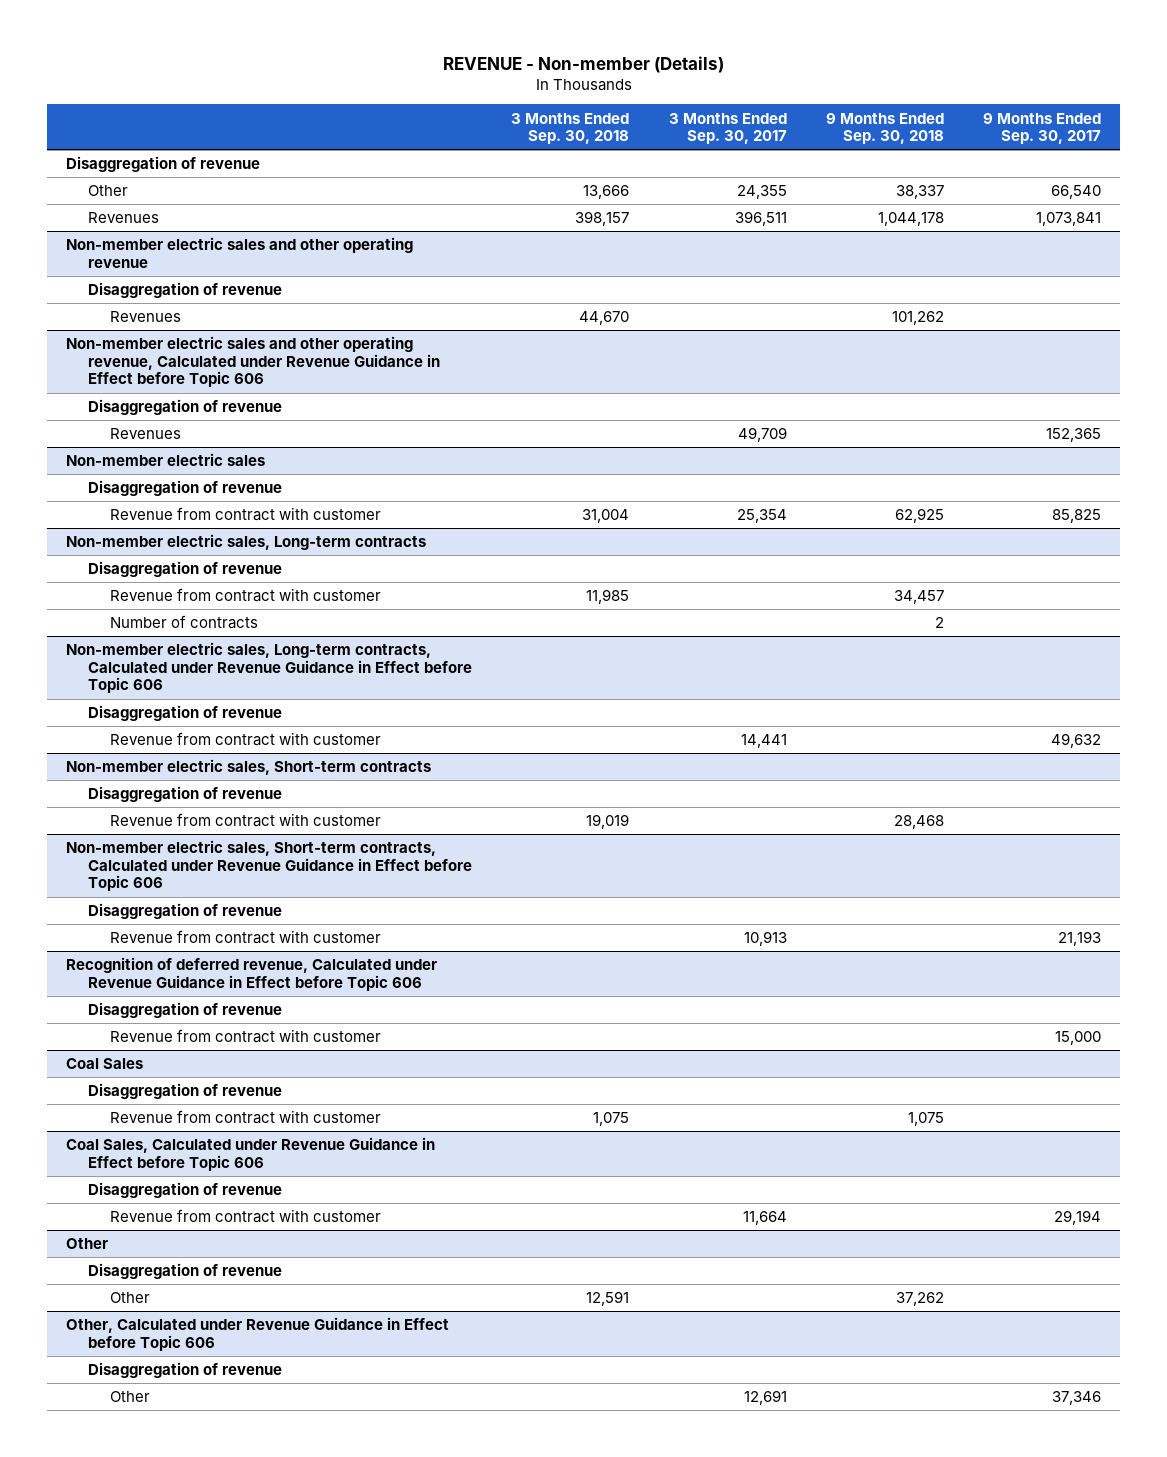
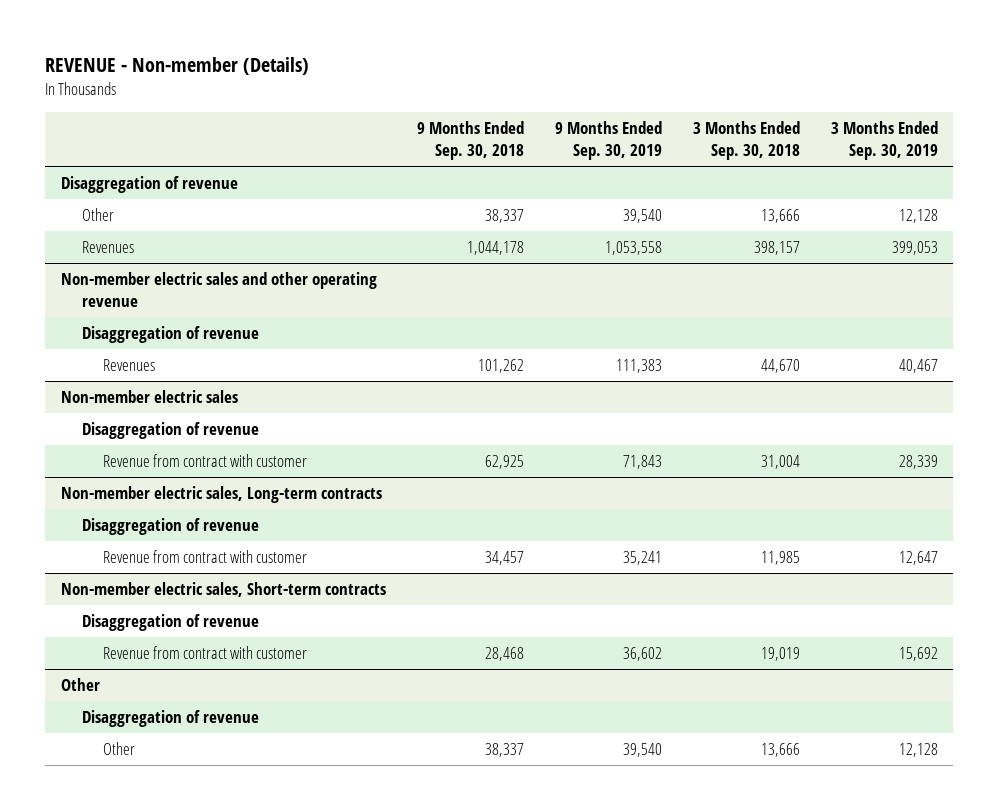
[668,112,787,145] 3 Months Ended Sep. 30, 2017 -> none
[982,112,1101,145] 9 Months Ended Sep. 30, 2017 -> none
none -> [554,121,662,161] 9 Months Ended Sep. 30, 2019
none -> [830,121,938,161] 3 Months Ended Sep. 30, 2019
[66,336,441,388] Non-member electric sales and other operating revenue, Calculated under Revenue Guidance in Effect before Topic 606 -> none
[88,399,283,416] Disaggregation of revenue -> none
[110,428,182,440] Revenues -> none
[110,615,259,630] Number of contracts -> none
[66,642,473,694] Non-member electric sales, Long-term contracts, Calculated under Revenue Guidance in Effect before Topic 606 -> none
[88,705,283,722] Disaggregation of revenue -> none
[110,732,382,747] Revenue from contract with customer -> none
[66,840,473,892] Non-member electric sales, Short-term contracts, Calculated under Revenue Guidance in Effect before Topic 606 -> none
[88,903,283,920] Disaggregation of revenue -> none
[110,930,382,945] Revenue from contract with customer -> none
[66,957,438,991] Recognition of deferred revenue, Calculated under Revenue Guidance in Effect before Topic 606 -> none
[88,1002,283,1019] Disaggregation of revenue -> none
[110,1029,382,1044] Revenue from contract with customer -> none
[66,1058,144,1070] Coal Sales -> none
[88,1083,283,1100] Disaggregation of revenue -> none
[110,1110,382,1125] Revenue from contract with customer -> none
[66,1137,436,1171] Coal Sales, Calculated under Revenue Guidance in Effect before Topic 606 -> none
[88,1182,283,1199] Disaggregation of revenue -> none
[110,1209,382,1224] Revenue from contract with customer -> none
[66,1317,450,1351] Other, Calculated under Revenue Guidance in Effect before Topic 606 -> none
[88,1362,283,1379] Disaggregation of revenue -> none
[110,1391,151,1403] Other -> none
[586,1291,630,1307] 12,591 -> [760,743,800,758] 13,666
[895,1292,944,1307] 37,262 -> [484,743,524,758] 38,337

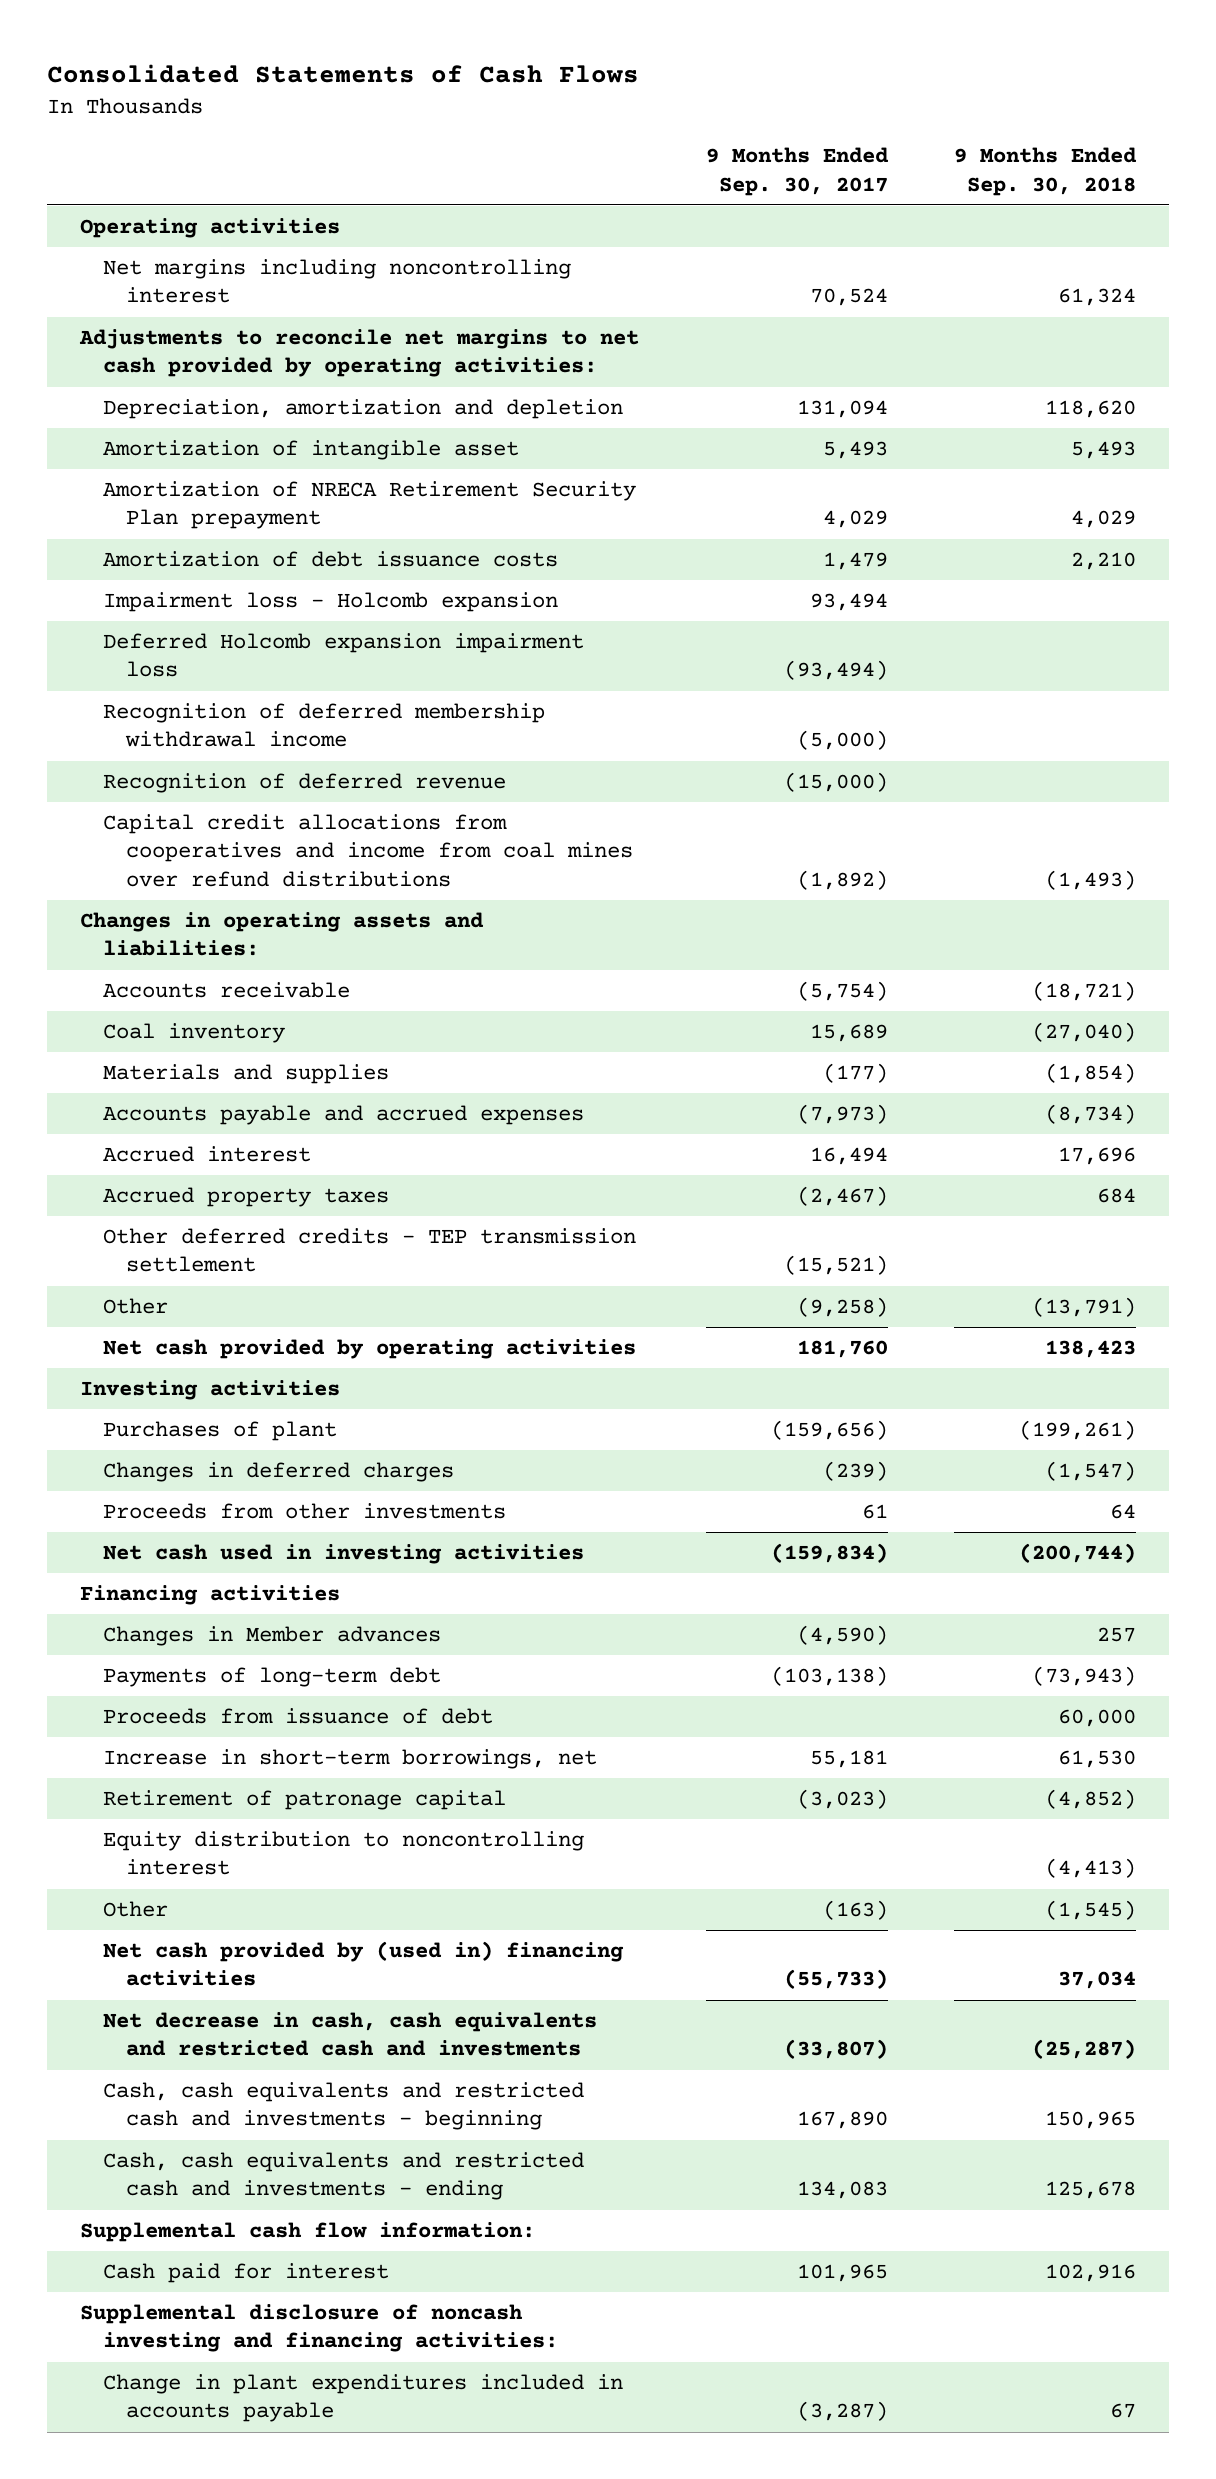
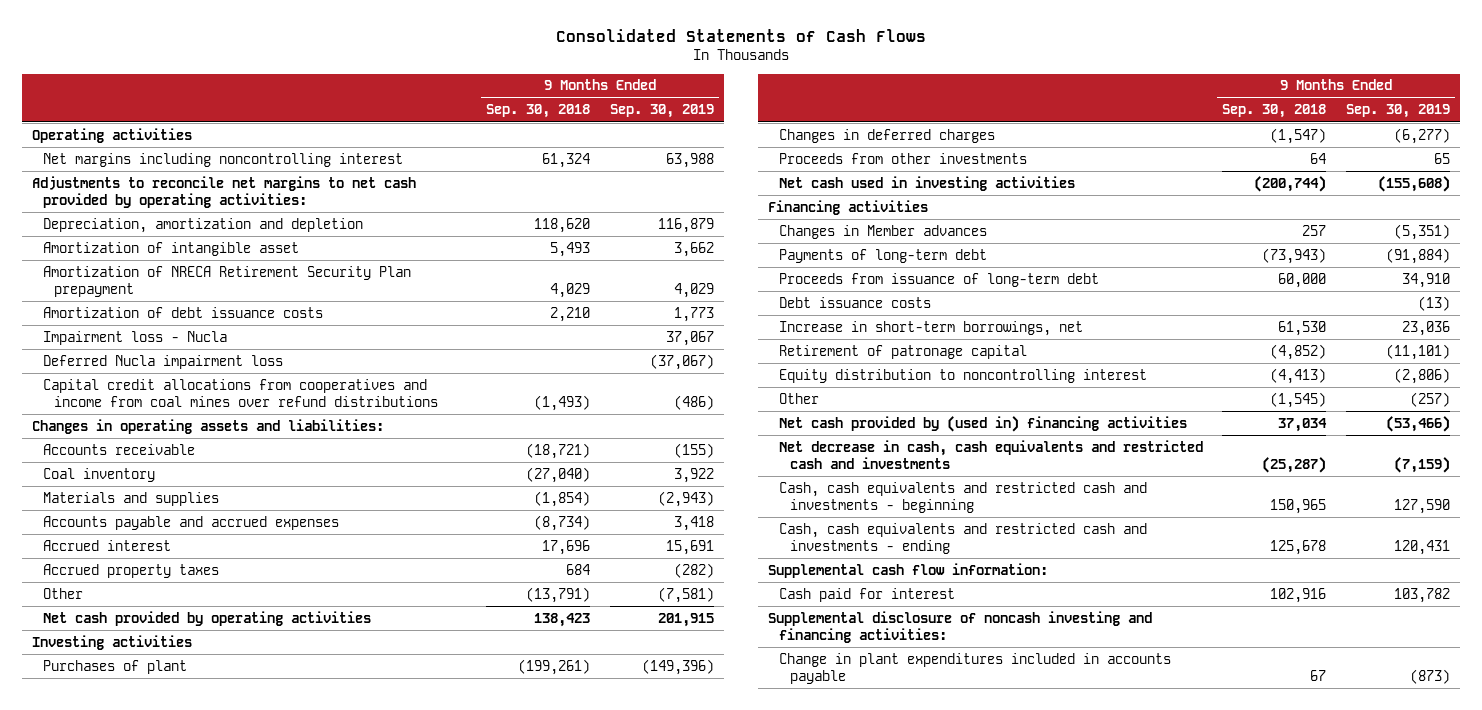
[705,147,889,196] 9 Months Ended Sep. 30, 2017 -> none
none -> [610,104,715,119] Sep. 30, 2019
[102,592,558,613] Impairment loss - Holcomb expansion -> none
[102,703,545,748] Recognition of deferred membership withdrawal income -> none
[102,773,506,794] Recognition of deferred revenue -> none
none -> [42,330,227,345] Impairment loss - Nucla
[102,633,584,678] Deferred Holcomb expansion impairment loss -> [42,354,283,369] Deferred Nucla impairment loss
[102,1228,636,1273] Other deferred credits - TEP transmission settlement -> none
[102,1708,493,1725] Proceeds from issuance of debt -> [778,272,1099,287] Proceeds from issuance of long-term debt
none -> [778,296,931,308] Debt issuance costs

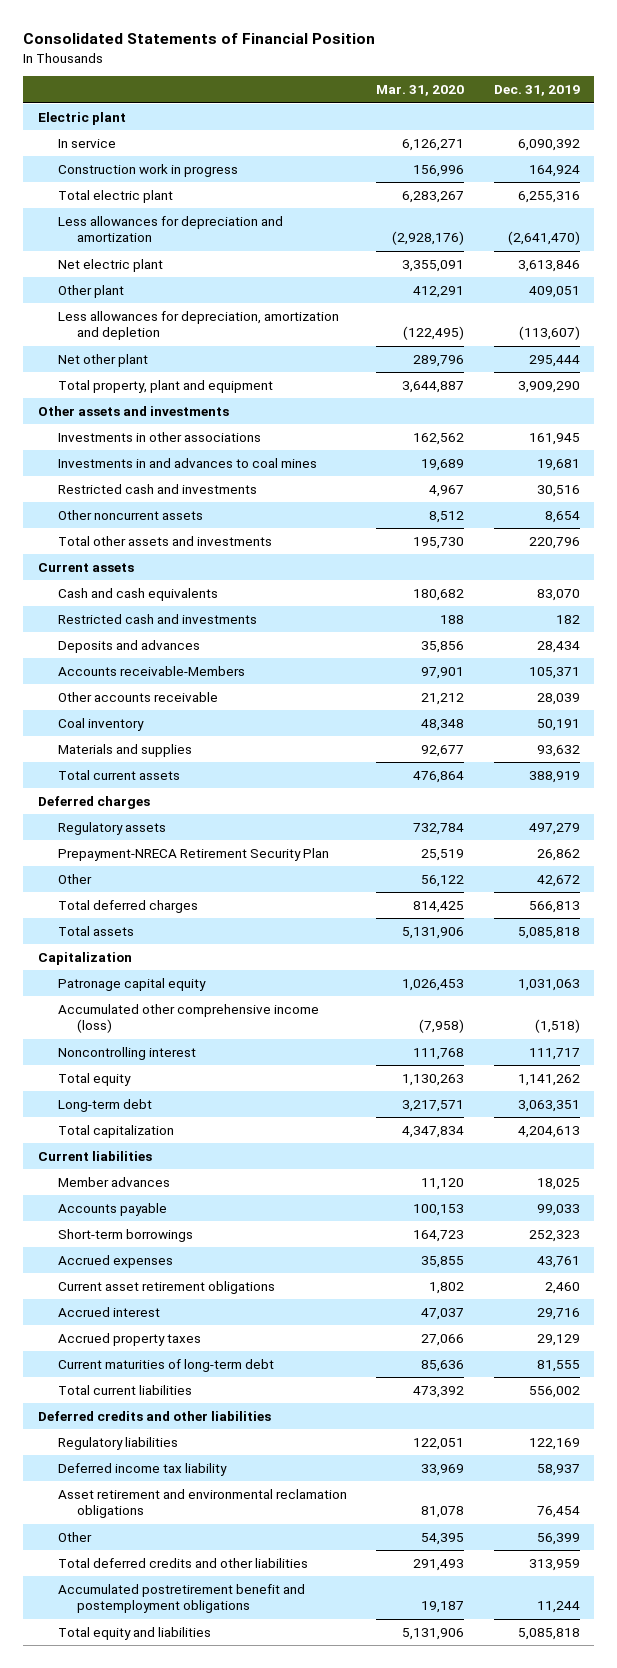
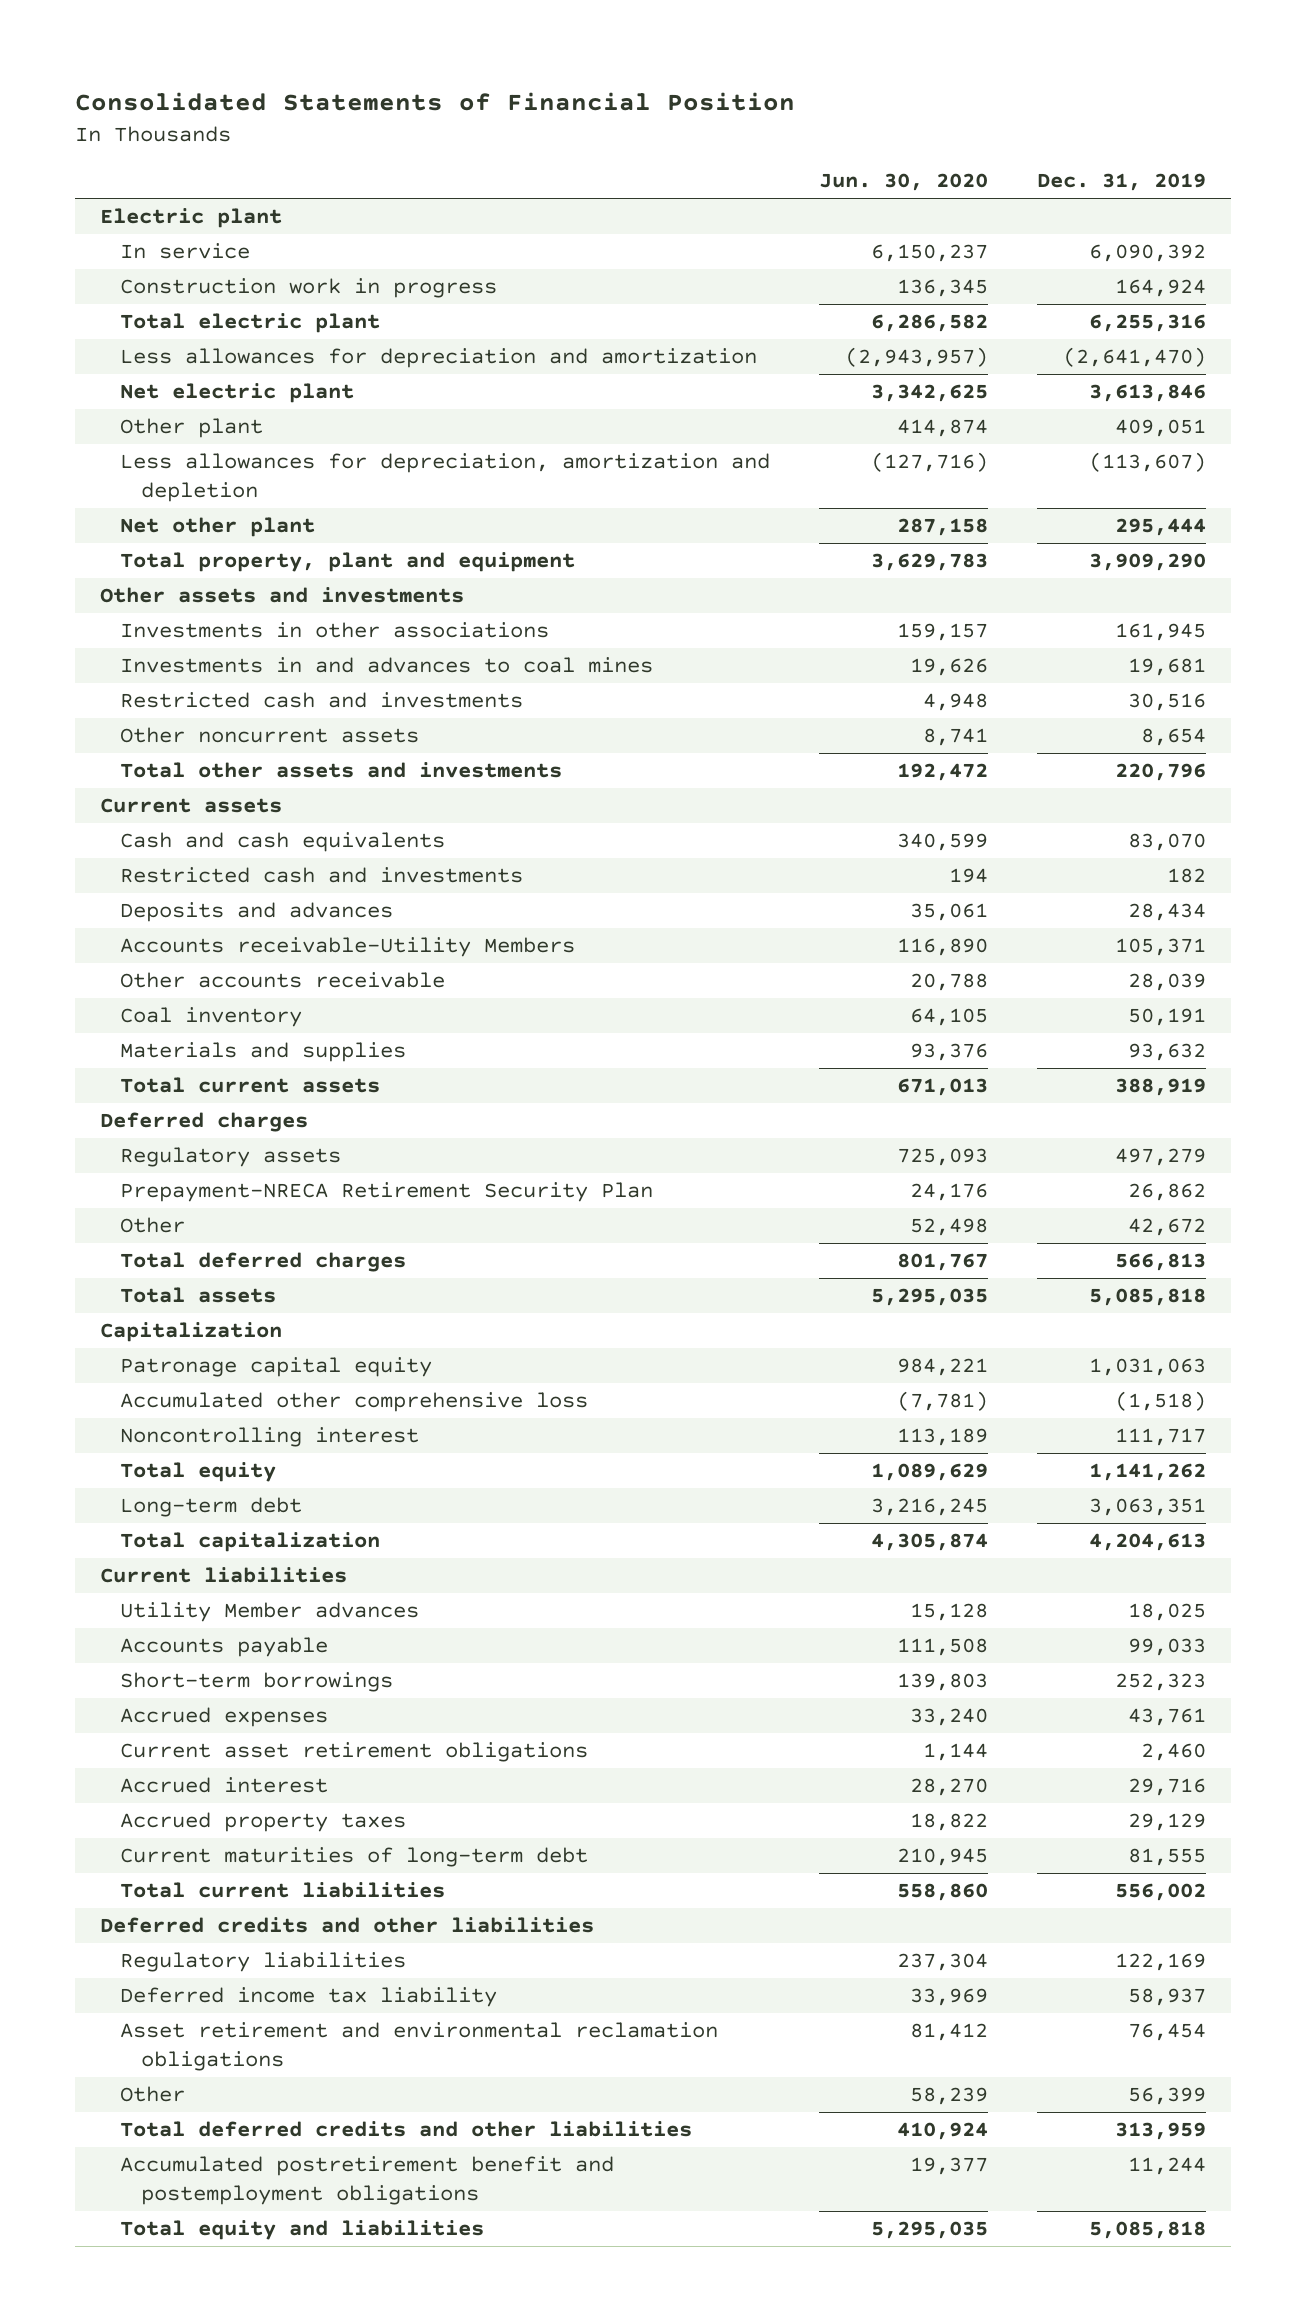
[376,85,465,97] Mar. 31, 2020 -> none
none -> [819,173,989,192] Jun. 30, 2020
[57,666,245,677] Accounts receivable-Members -> [120,937,576,958] Accounts receivable-Utility Members
[57,1004,319,1034] Accumulated other comprehensive income (loss) -> [120,1392,589,1413] Accumulated other comprehensive loss
[57,1177,170,1188] Member advances -> [120,1602,420,1623] Utility Member advances

